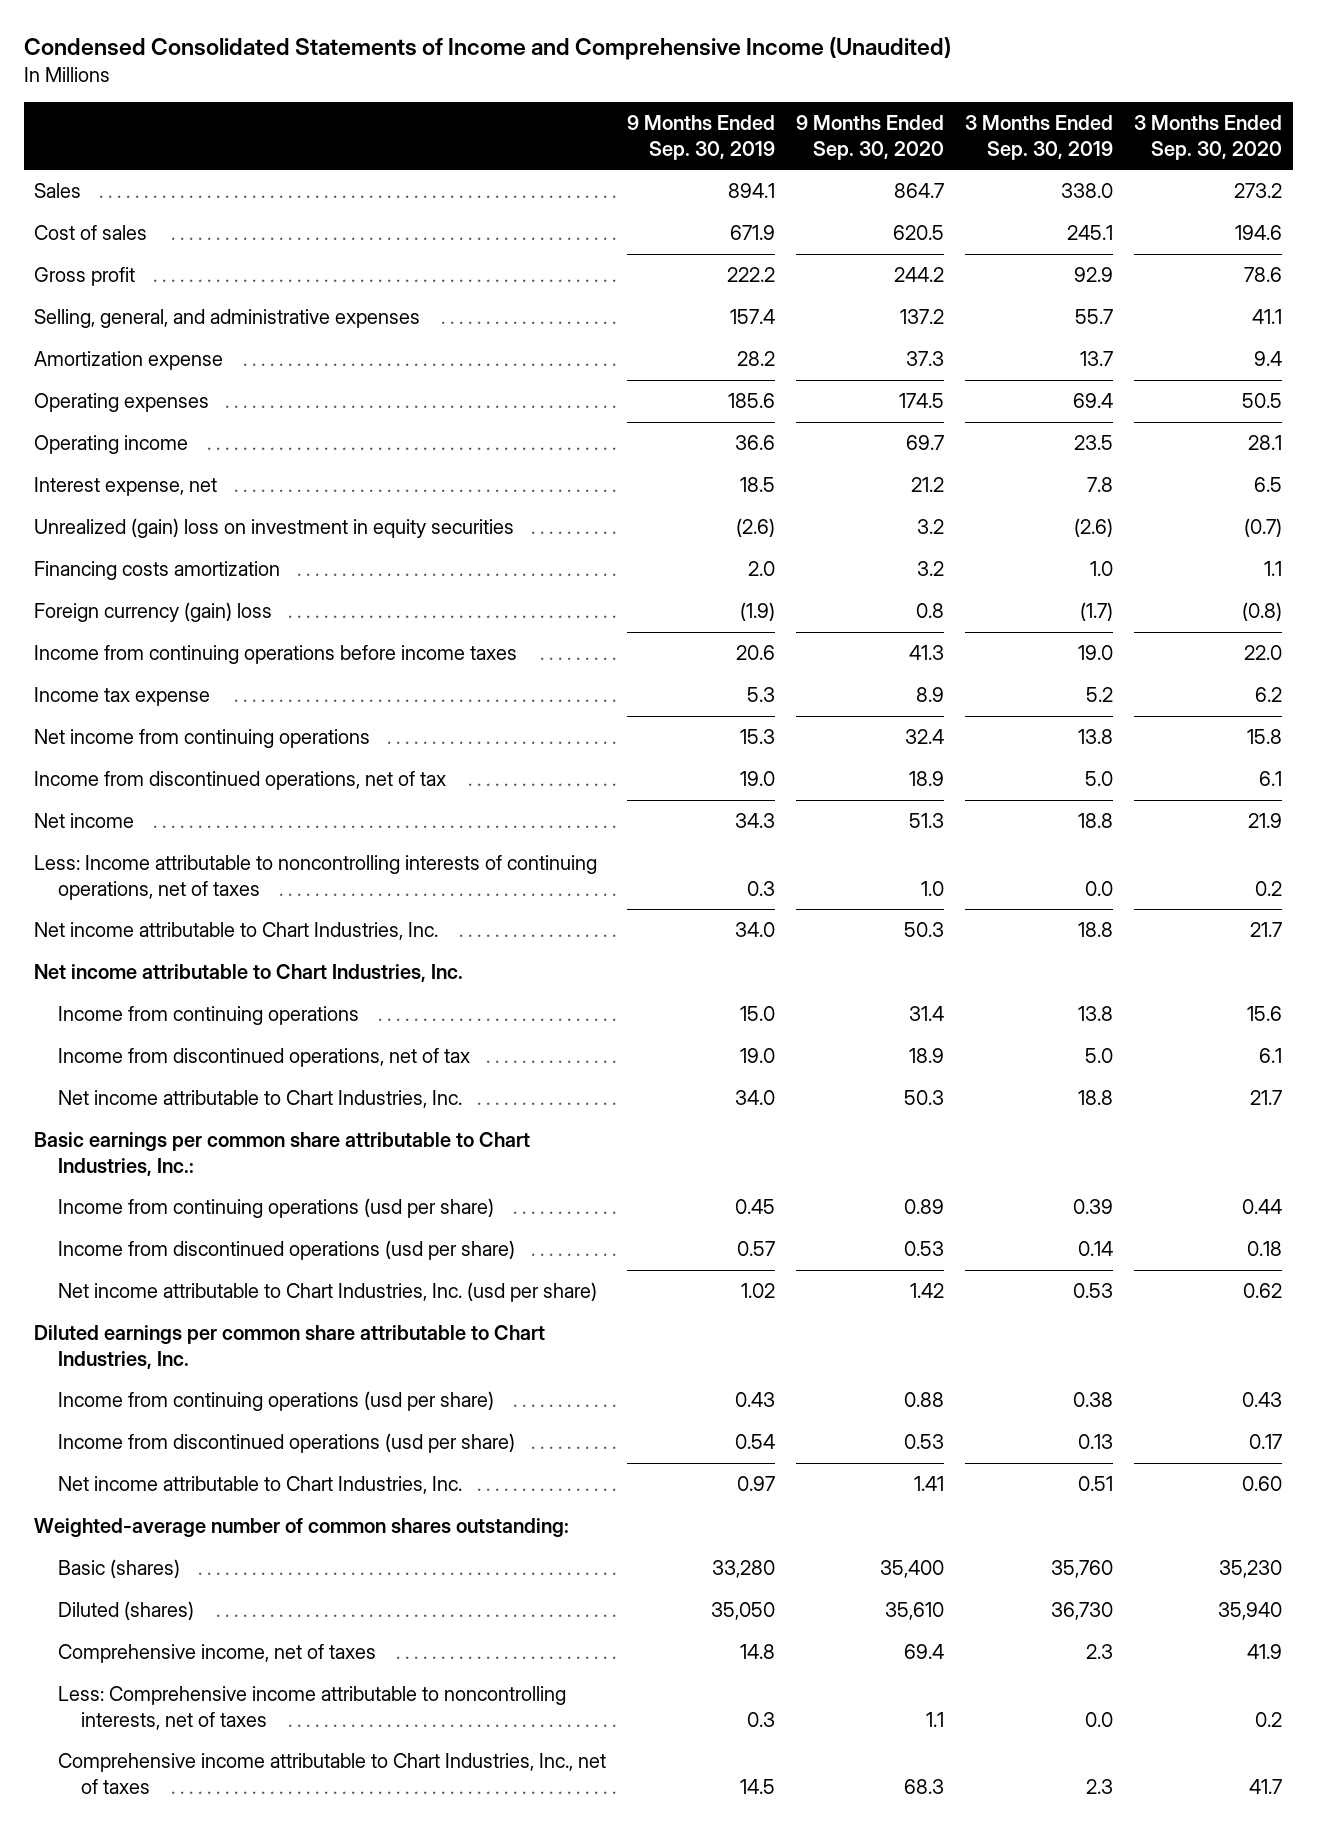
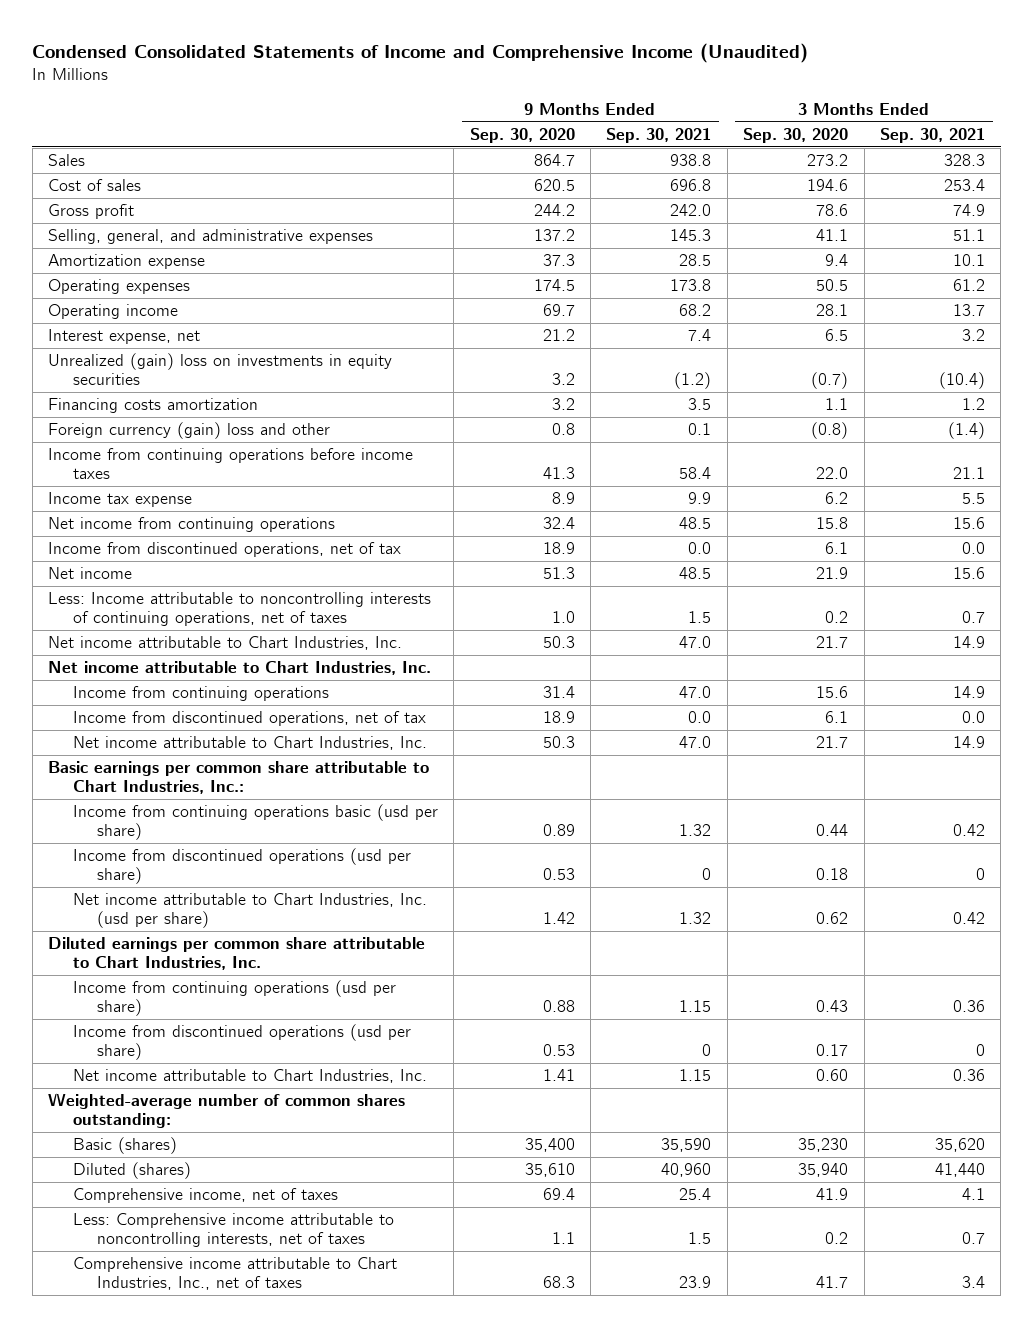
[626,114,775,160] 9 Months Ended Sep. 30, 2019 -> none
[965,114,1114,160] 3 Months Ended Sep. 30, 2019 -> none
none -> [606,127,712,143] Sep. 30, 2021
none -> [880,127,986,143] Sep. 30, 2021
[34,518,515,539] Unrealized (gain) loss on investment in equity securities -> [48,353,393,386] Unrealized (gain) loss on investments in equity securities
[34,602,273,623] Foreign currency (gain) loss -> [48,422,331,440] Foreign currency (gain) loss and other
[57,1198,494,1219] Income from continuing operations (usd per share) -> [72,804,438,841] Income from continuing operations basic (usd per share)

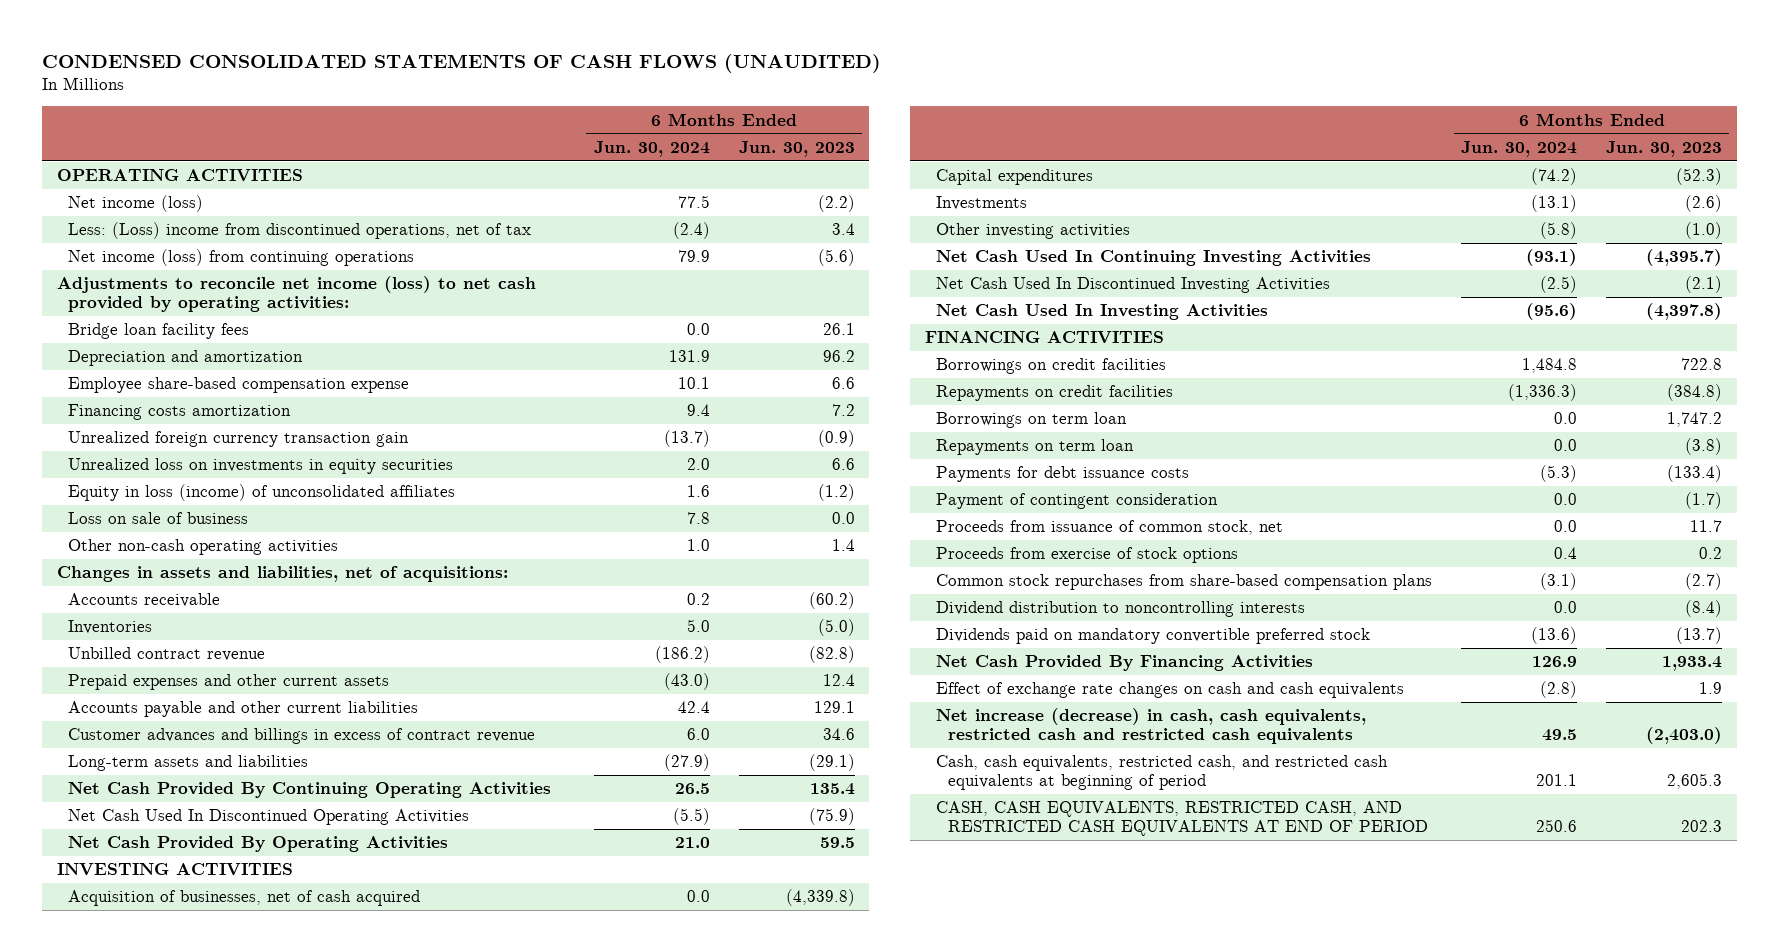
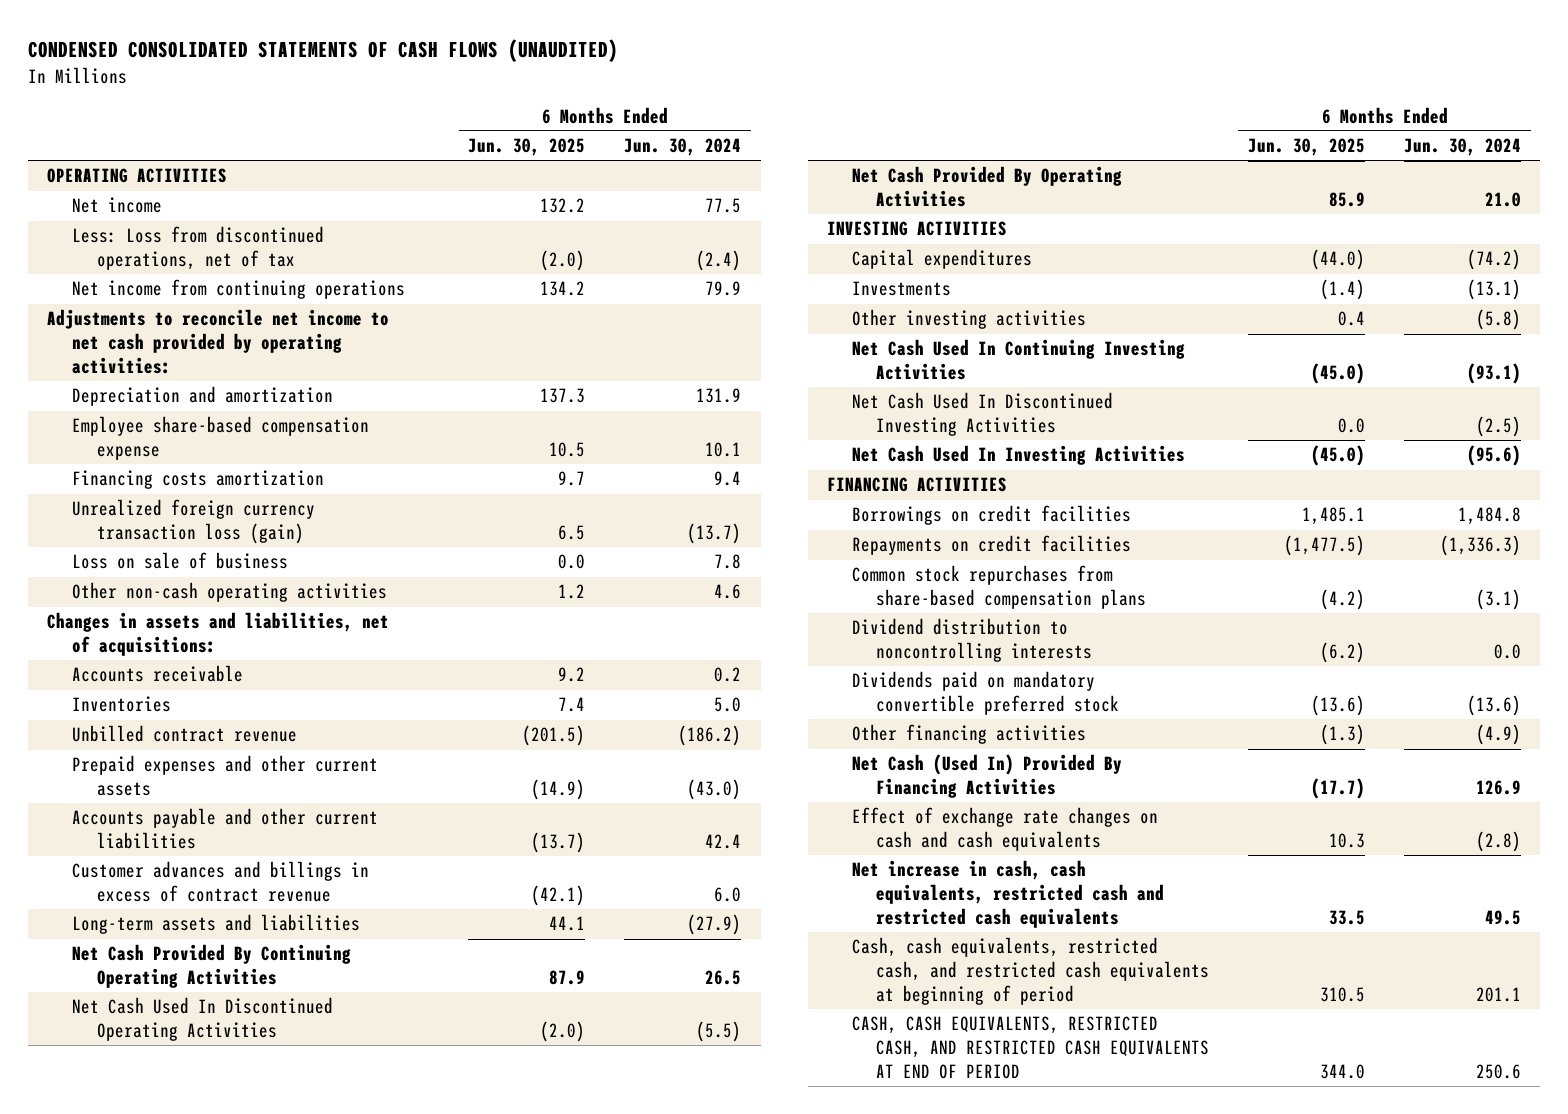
[738,140,855,157] Jun. 30, 2023 -> none
none -> [468,138,586,157] Jun. 30, 2025
[68,323,250,340] Bridge loan facility fees -> none
[68,195,204,213] Net income (loss) -> [71,197,162,214] Net income
[68,222,532,240] Less: (Loss) income from discontinued operations, net of tax -> [71,226,324,271] Less: Loss from discontinued operations, net of tax
[68,249,415,267] Net income (loss) from continuing operations -> [71,279,405,300] Net income from continuing operations
[56,276,536,313] Adjustments to reconcile net income (loss) to net cash provided by operating activities: -> [47,309,390,374] Adjustments to reconcile net income to net cash provided by operating activities:
[68,458,454,475] Unrealized loss on investments in equity securities -> none
[68,484,456,502] Equity in loss (income) of unconsolidated affiliates -> none
[68,431,410,448] Unrealized foreign currency transaction gain -> [71,499,315,545] Unrealized foreign currency transaction loss (gain)
[686,539,710,552] 1.0 -> [714,584,742,600] 4.6
[68,890,421,907] Acquisition of businesses, net of cash acquired -> none
[936,412,1128,429] Borrowings on term loan -> none
[936,439,1135,456] Repayments on term loan -> none
[936,466,1190,483] Payments for debt issuance costs -> none
[936,493,1219,510] Payment of contingent consideration -> none
[936,520,1284,536] Proceeds from issuance of common stock, net -> none
[936,547,1239,564] Proceeds from exercise of stock options -> none
none -> [851,724,1086,745] Other financing activities
[936,655,1314,672] Net Cash Provided By Financing Activities -> [851,754,1122,799] Net Cash (Used In) Provided By Financing Activities
[936,708,1367,745] Net increase (decrease) in cash, cash equivalents, restricted cash and restricted cash equivalents -> [851,860,1165,928] Net increase in cash, cash equivalents, restricted cash and restricted cash equivalents

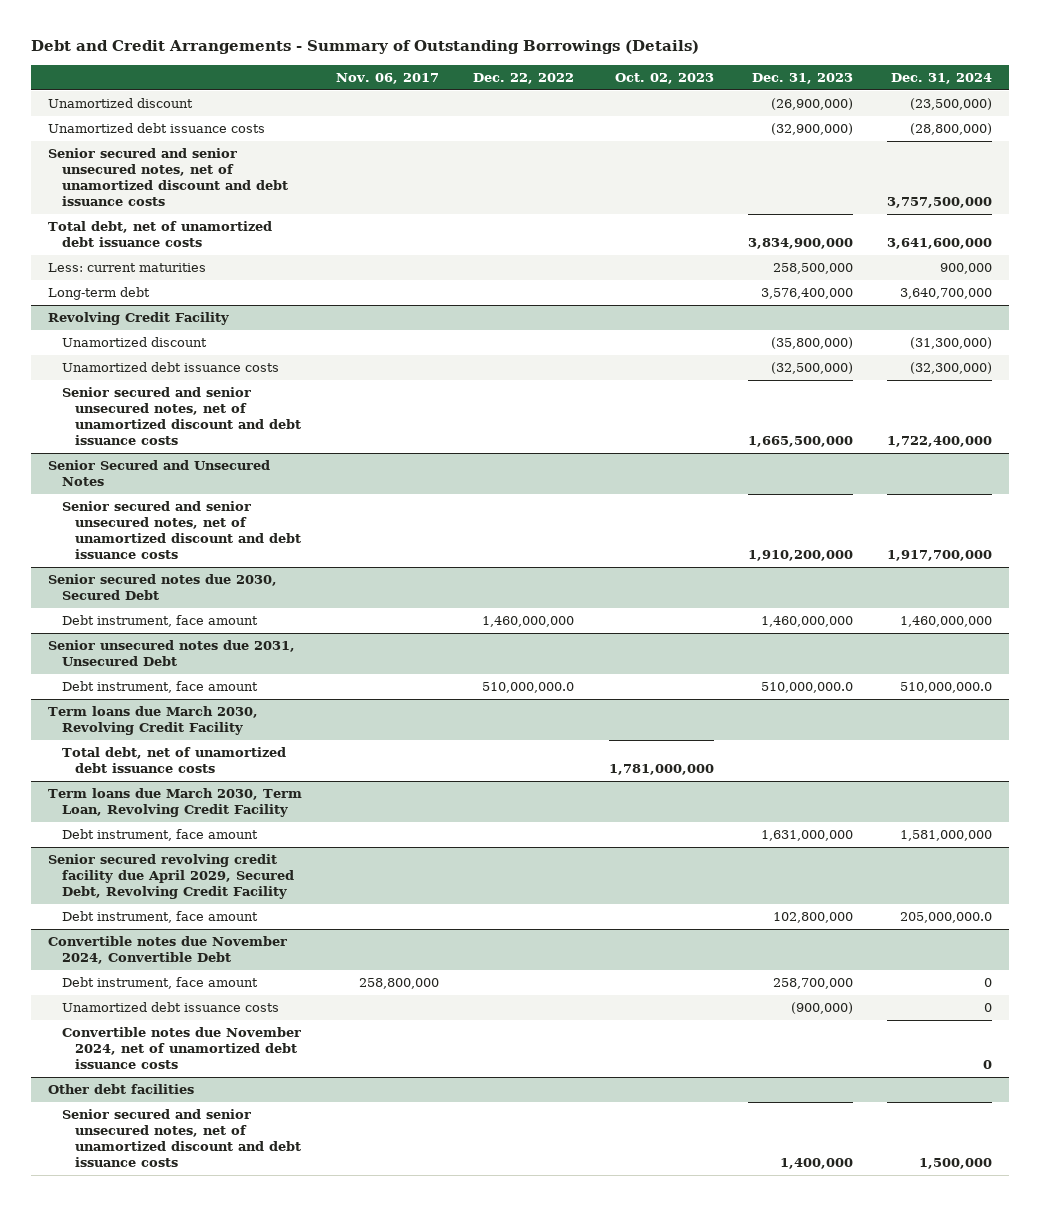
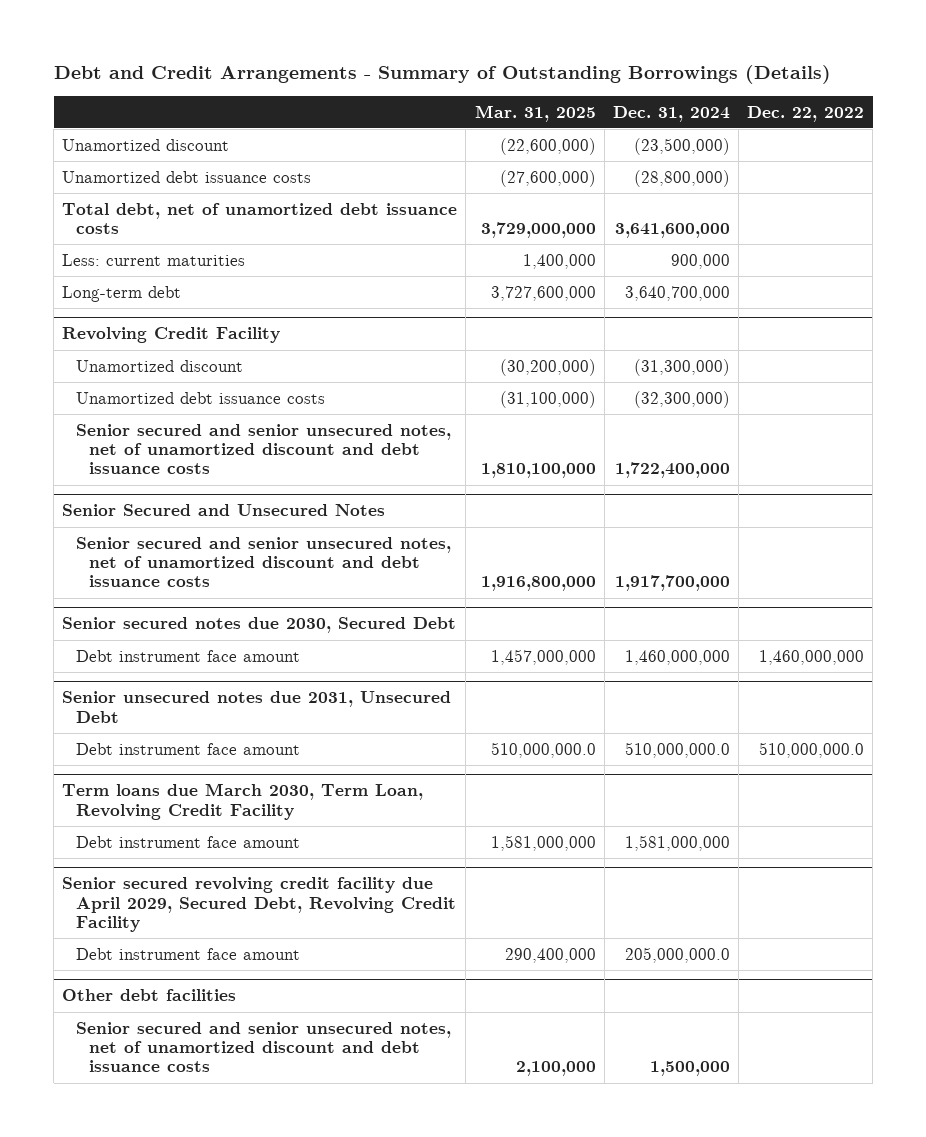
[336,72,440,84] Nov. 06, 2017 -> none
[614,72,714,84] Oct. 02, 2023 -> none
[751,72,853,84] Dec. 31, 2023 -> none
none -> [474,104,596,122] Mar. 31, 2025
[48,148,288,207] Senior secured and senior unsecured notes, net of unamortized discount and debt issuance costs -> none
[61,615,258,628] Debt instrument, face amount -> [75,649,300,662] Debt instrument face amount
[48,706,259,736] Term loans due March 2030, Revolving Credit Facility -> none
[61,747,286,774] Total debt, net of unamortized debt issuance costs -> none
[61,681,258,694] Debt instrument, face amount -> [75,742,300,755] Debt instrument face amount
[61,829,258,842] Debt instrument, face amount -> [75,835,300,848] Debt instrument face amount
[48,936,288,965] Convertible notes due November 2024, Convertible Debt -> none
[61,977,258,990] Debt instrument, face amount -> none
[61,1002,279,1013] Unamortized debt issuance costs -> none
[61,1027,301,1070] Convertible notes due November 2024, net of unamortized debt issuance costs -> none
[61,911,258,924] Debt instrument, face amount -> [75,947,300,960] Debt instrument face amount

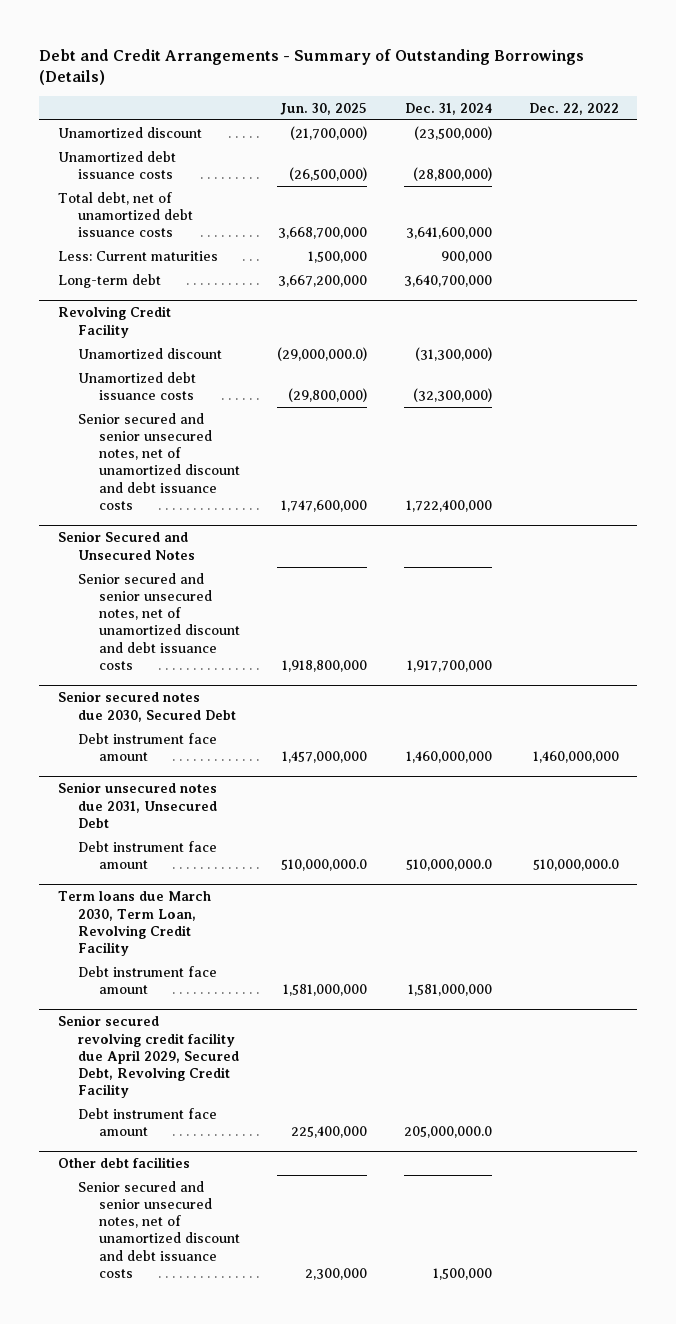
[474,104,596,122] Mar. 31, 2025 -> none
none -> [279,102,367,115] Jun. 30, 2025
[62,253,246,266] Less: current maturities -> [57,250,218,261] Less: Current maturities

